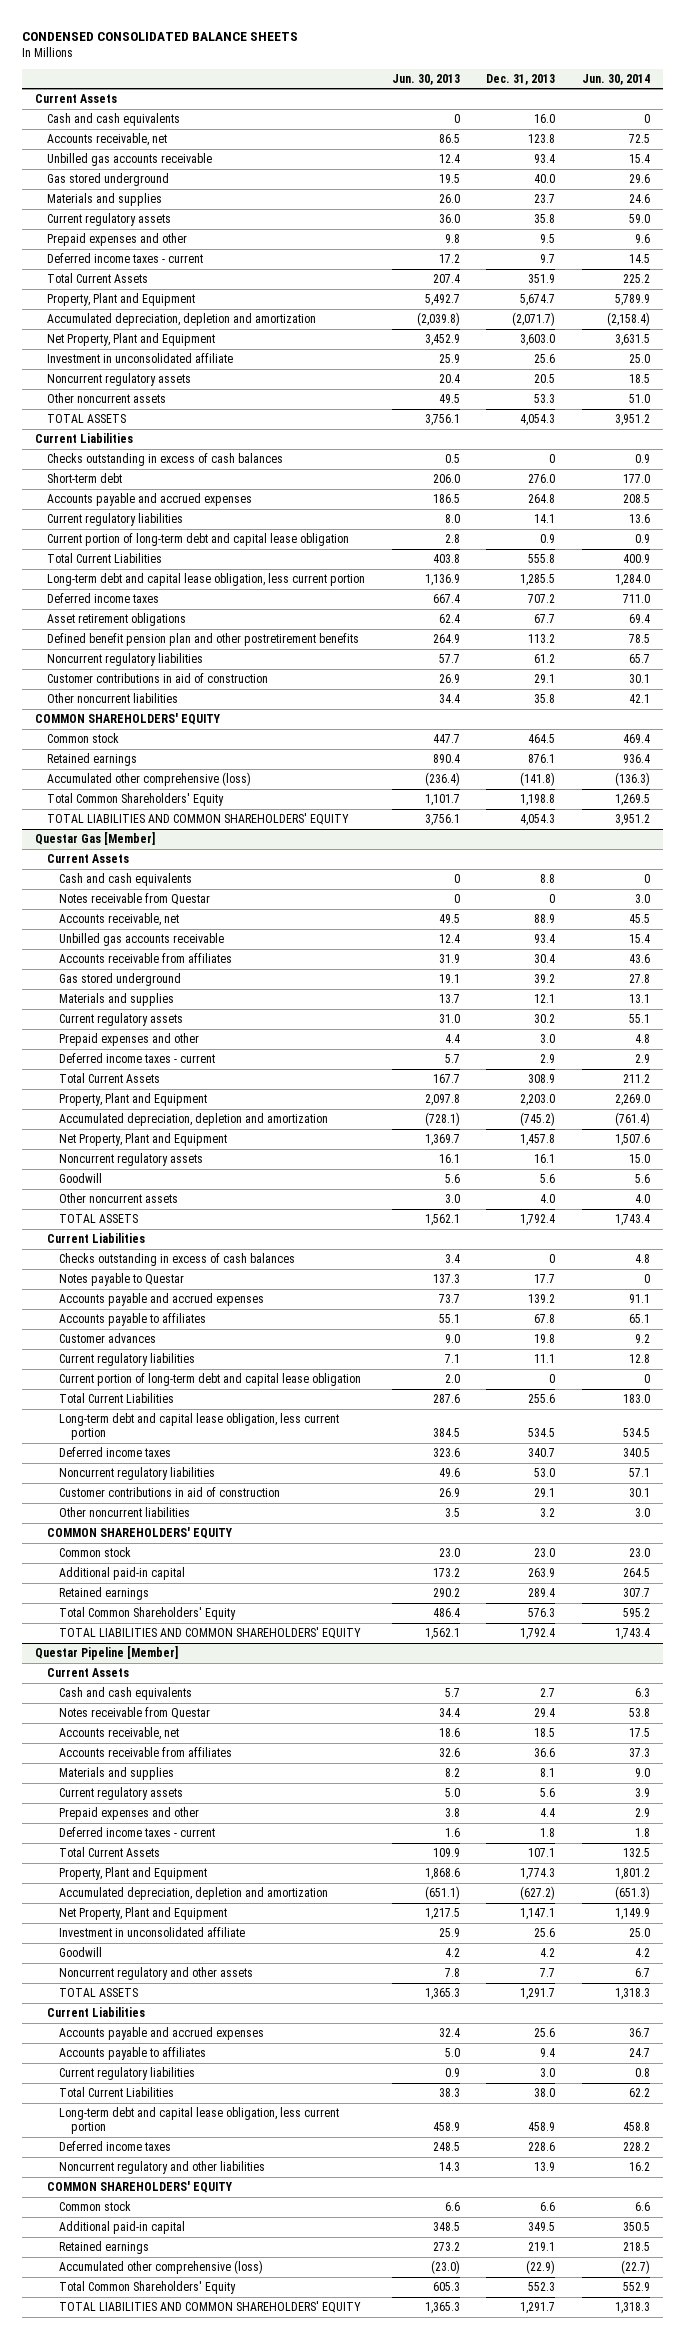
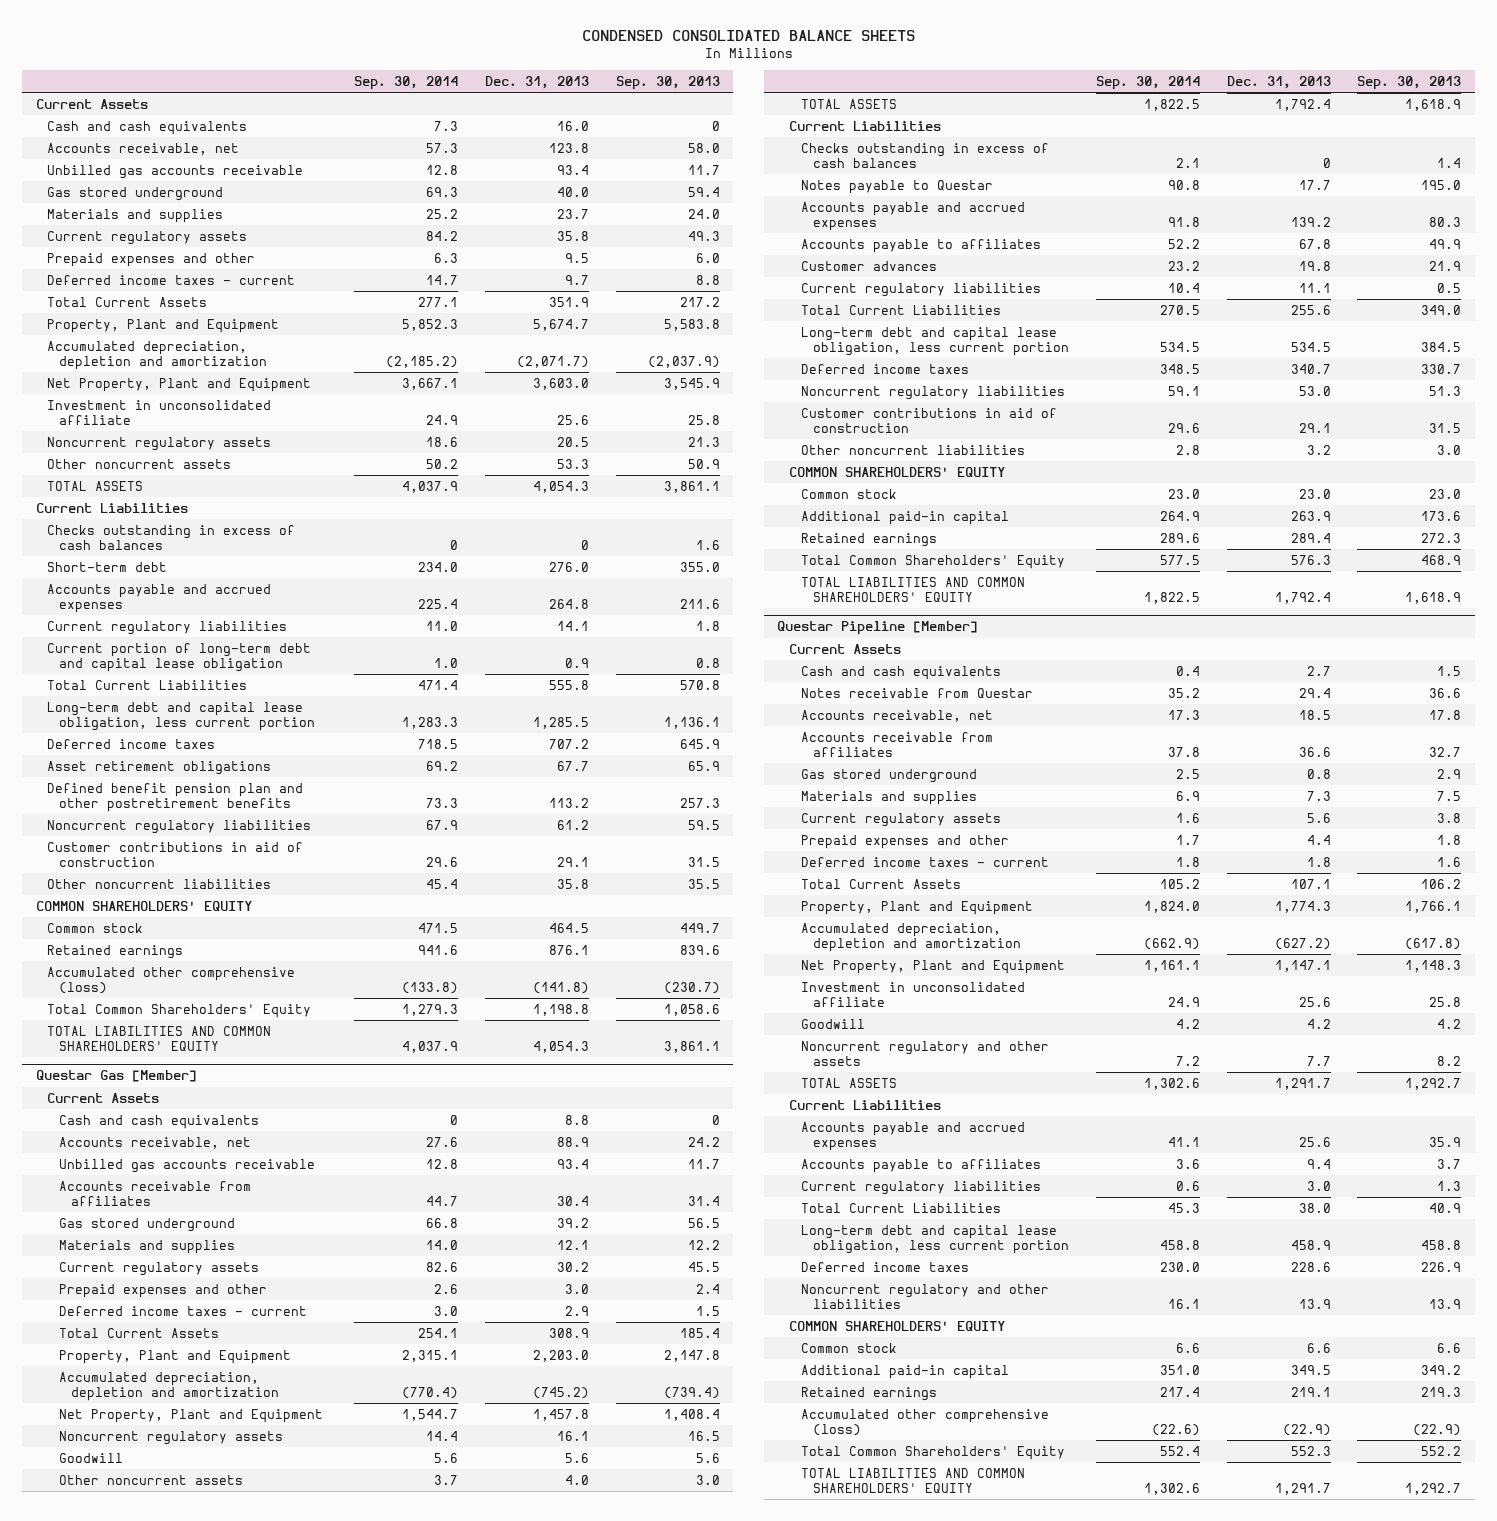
[391,73,460,85] Jun. 30, 2013 -> none
[581,73,650,85] Jun. 30, 2014 -> none
none -> [353,76,458,91] Sep. 30, 2014
none -> [615,76,720,91] Sep. 30, 2013
[59,892,211,905] Notes receivable from Questar -> none
[59,1372,362,1386] Current portion of long-term debt and capital lease obligation -> none
none -> [800,768,977,783] Gas stored underground
[540,1767,556,1777] 8.1 -> [1306,790,1331,801] 7.3

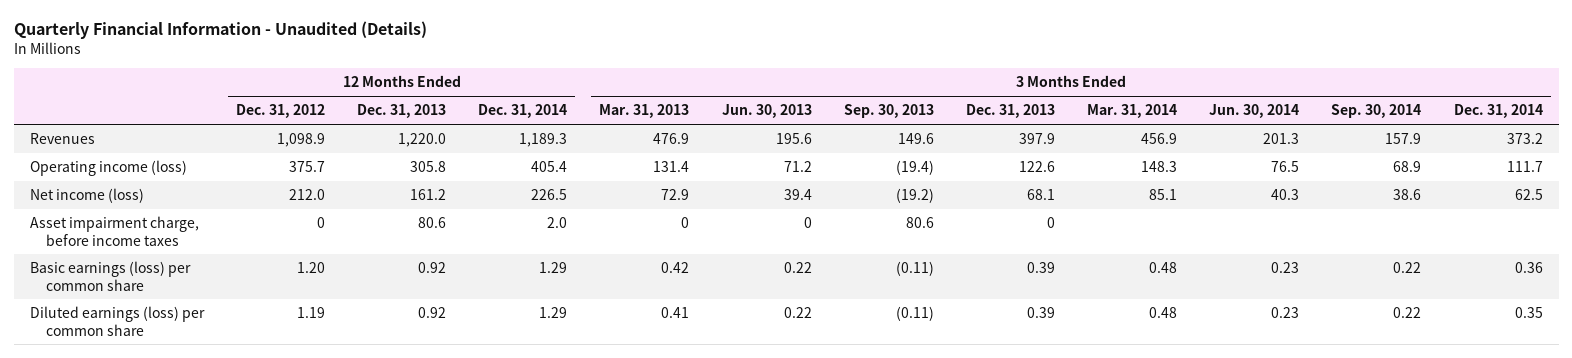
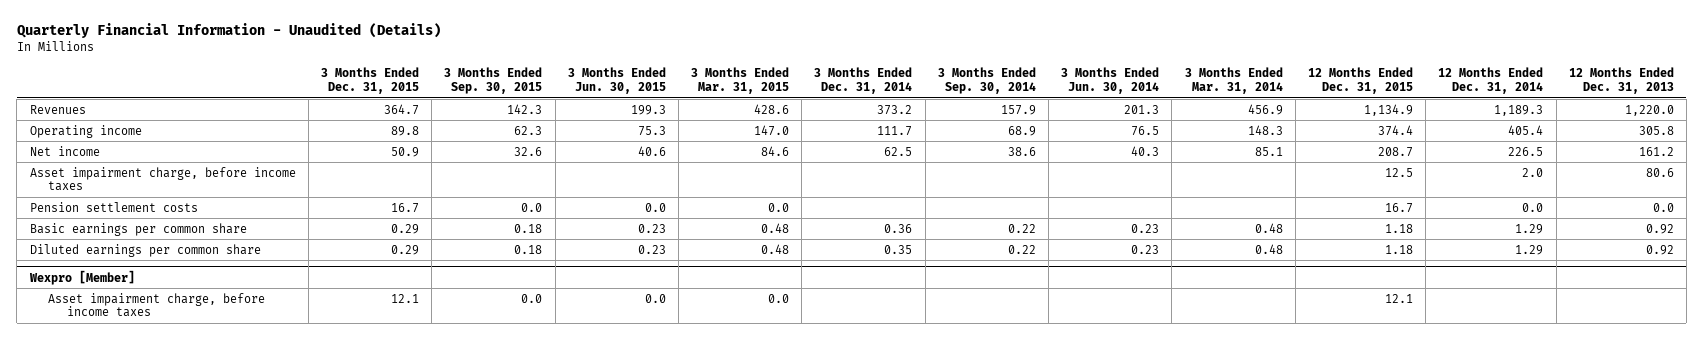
[235,104,325,119] Dec. 31, 2012 -> none
[599,104,690,119] Mar. 31, 2013 -> none
[721,104,812,119] Jun. 30, 2013 -> none
[843,104,934,119] Sep. 30, 2013 -> none
[965,104,1055,119] Dec. 31, 2013 -> none
none -> [321,67,420,94] 3 Months Ended Dec. 31, 2015
none -> [444,67,543,94] 3 Months Ended Sep. 30, 2015
none -> [567,67,666,94] 3 Months Ended Jun. 30, 2015
none -> [691,67,790,94] 3 Months Ended Mar. 31, 2015
none -> [1307,67,1413,94] 12 Months Ended Dec. 31, 2015
[29,160,187,177] Operating income (loss) -> [29,124,142,138] Operating income
[29,188,144,204] Net income (loss) -> [29,145,100,156] Net income
none -> [29,201,198,212] Pension settlement costs
[29,261,191,291] Basic earnings (loss) per common share -> [29,222,247,236] Basic earnings per common share
[29,306,205,336] Diluted earnings (loss) per common share -> [29,243,261,257] Diluted earnings per common share
none -> [28,269,135,285] Wexpro [Member]
none -> [48,292,266,318] Asset impairment charge, before income taxes

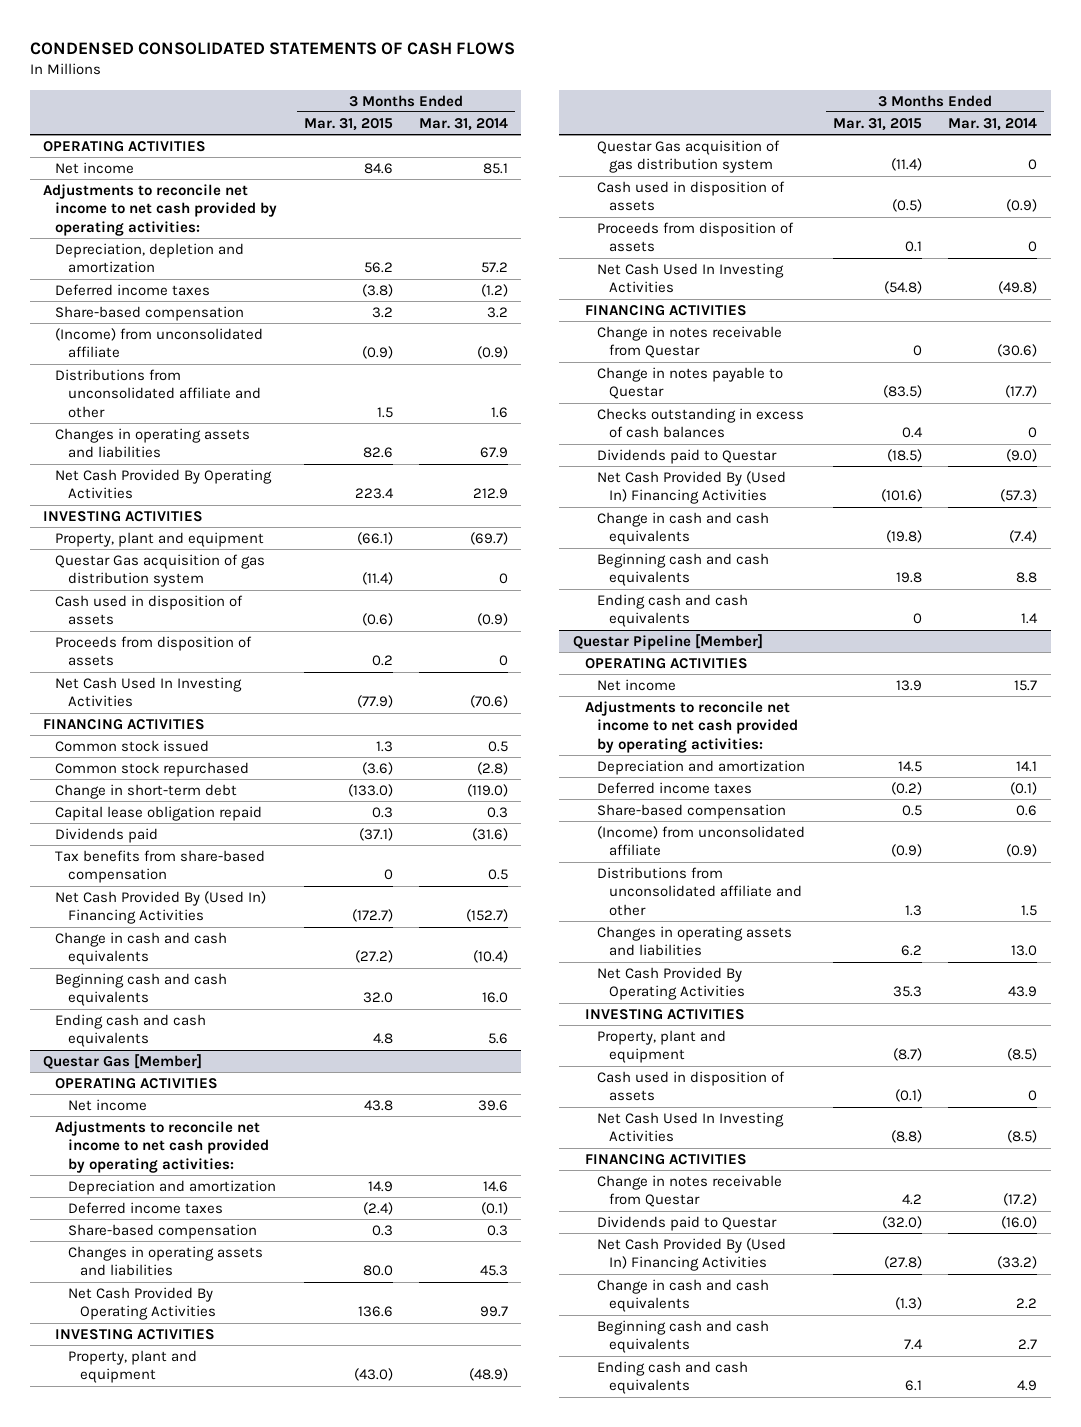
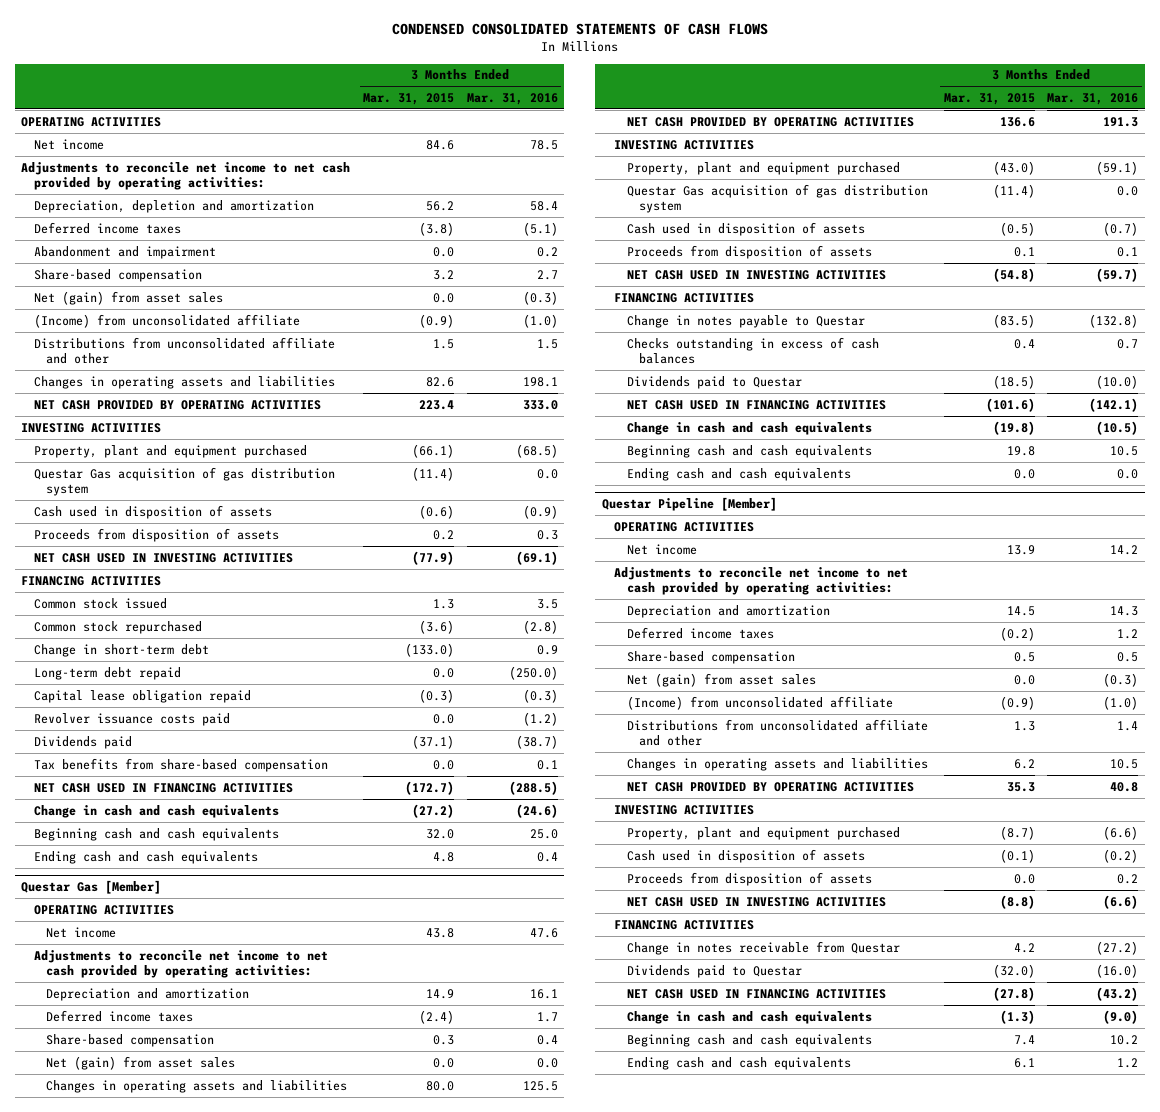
[419,117,509,131] Mar. 31, 2014 -> none
none -> [466,92,558,105] Mar. 31, 2016
none -> [33,245,216,259] Abandonment and impairment
none -> [33,290,223,305] Net (gain) from asset sales
[55,468,273,500] Net Cash Provided By Operating Activities -> [33,399,321,410] NET CASH PROVIDED BY OPERATING ACTIVITIES
[55,531,265,547] Property, plant and equipment -> [33,444,307,458] Property, plant and equipment purchased
[55,676,243,708] Net Cash Used In Investing Activities -> [33,552,293,563] NET CASH USED IN INVESTING ACTIVITIES
none -> [33,666,181,680] Long-term debt repaid
[371,806,393,818] 0.3 -> [419,688,455,703] (0.3)
none -> [33,712,230,726] Revolver issuance costs paid
[383,869,393,881] 0 -> [433,759,455,770] 0.0
[55,890,267,925] Net Cash Provided By (Used In) Financing Activities -> [33,782,293,793] NET CASH USED IN FINANCING ACTIVITIES
none -> [46,1055,236,1070] Net (gain) from asset sales
[67,1286,216,1321] Net Cash Provided By Operating Activities -> [626,116,914,127] NET CASH PROVIDED BY OPERATING ACTIVITIES
[67,1349,197,1384] Property, plant and equipment -> [626,161,900,175] Property, plant and equipment purchased
[596,262,784,294] Net Cash Used In Investing Activities -> [626,269,886,280] NET CASH USED IN INVESTING ACTIVITIES
[596,325,782,359] Change in notes receivable from Questar -> none
[596,470,786,505] Net Cash Provided By (Used In) Financing Activities -> [626,399,886,410] NET CASH USED IN FINANCING ACTIVITIES
[913,613,923,625] 0 -> [1013,468,1035,479] 0.0
none -> [626,672,816,687] Net (gain) from asset sales
[596,966,745,1001] Net Cash Provided By Operating Activities -> [626,781,914,792] NET CASH PROVIDED BY OPERATING ACTIVITIES
[596,1029,726,1064] Property, plant and equipment -> [626,826,900,840] Property, plant and equipment purchased
none -> [626,871,872,886] Proceeds from disposition of assets
[596,1111,784,1143] Net Cash Used In Investing Activities -> [626,896,886,907] NET CASH USED IN INVESTING ACTIVITIES
[596,1237,786,1272] Net Cash Provided By (Used In) Financing Activities -> [626,988,886,999] NET CASH USED IN FINANCING ACTIVITIES

